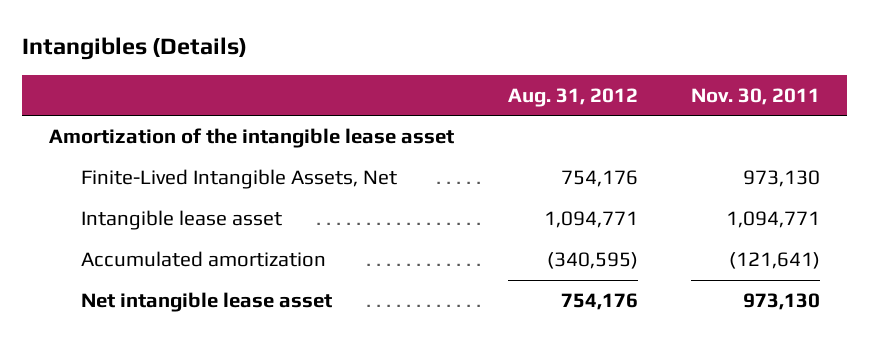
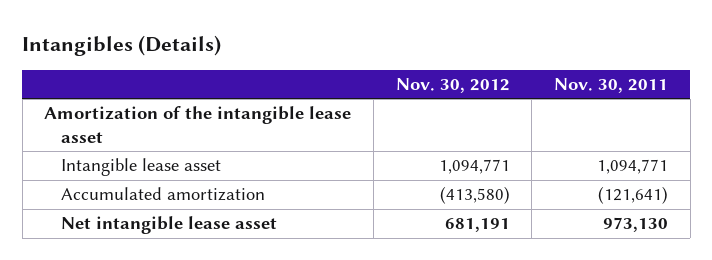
[507,87,638,107] Aug. 31, 2012 -> none
none -> [395,77,510,93] Nov. 30, 2012
[80,169,397,190] Finite-Lived Intangible Assets, Net -> none

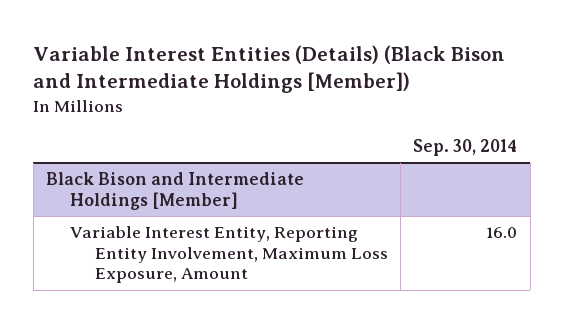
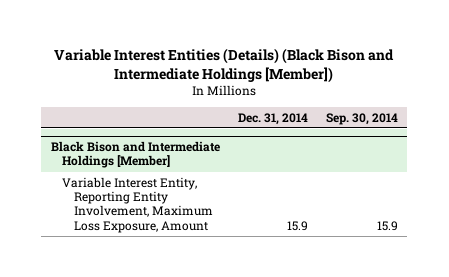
none -> [237,112,308,125] Dec. 31, 2014
[486,227,518,239] 16.0 -> [377,220,399,231] 15.9

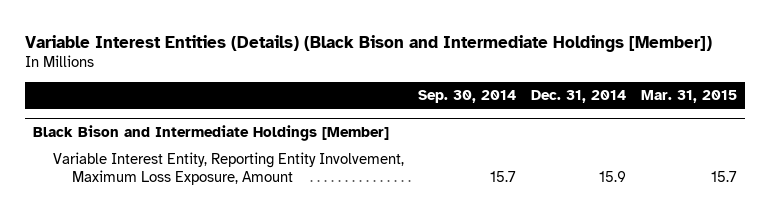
none -> [641,90,738,104] Mar. 31, 2015
[377,220,399,231] 15.9 -> [490,170,517,182] 15.7

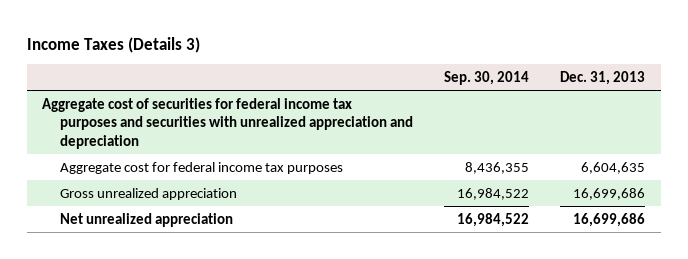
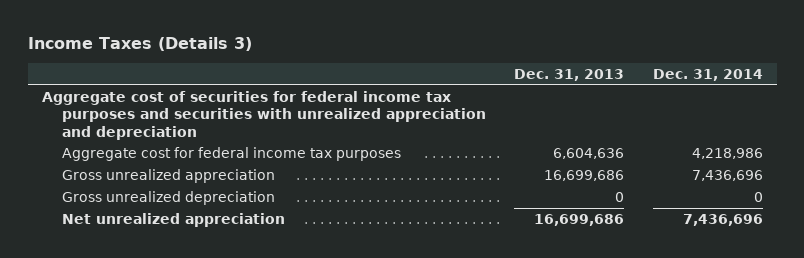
[444,71,530,86] Sep. 30, 2014 -> none
none -> [652,69,763,82] Dec. 31, 2014
[581,161,646,174] 6,604,635 -> [553,147,625,159] 6,604,636
none -> [61,190,275,205] Gross unrealized depreciation

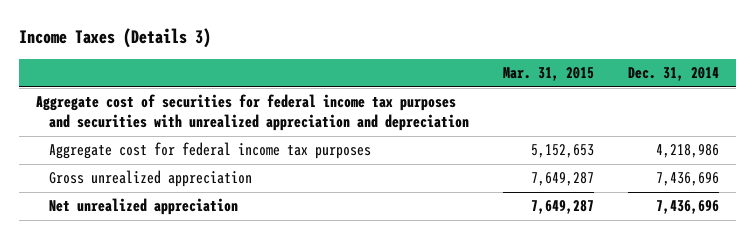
[514,69,625,82] Dec. 31, 2013 -> none
none -> [502,67,594,82] Mar. 31, 2015
[61,190,275,205] Gross unrealized depreciation -> none

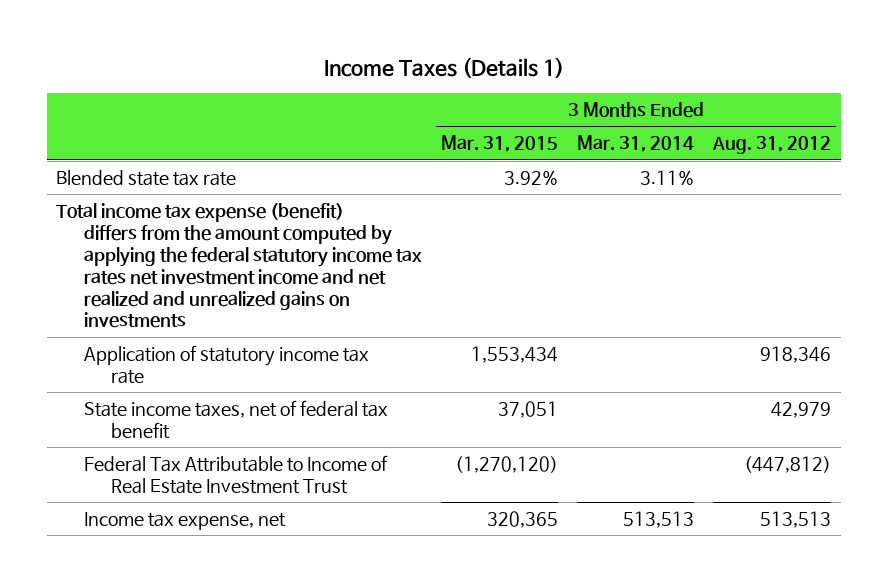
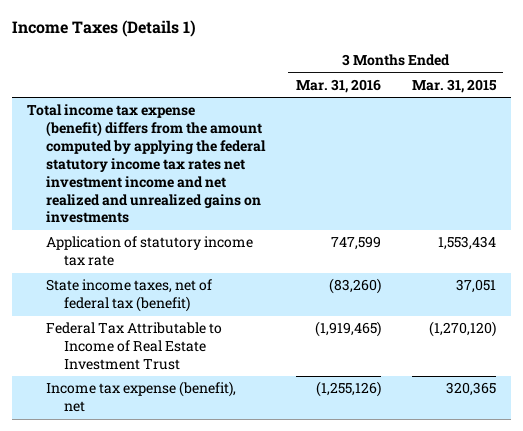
[576,135,694,153] Mar. 31, 2014 -> none
[712,136,832,155] Aug. 31, 2012 -> none
none -> [295,78,381,93] Mar. 31, 2016
[56,170,237,187] Blended state tax rate -> none
[83,400,388,440] State income taxes, net of federal tax benefit -> [45,279,212,313] State income taxes, net of federal tax (benefit)
[83,512,286,531] Income tax expense, net -> [45,381,236,413] Income tax expense (benefit), net

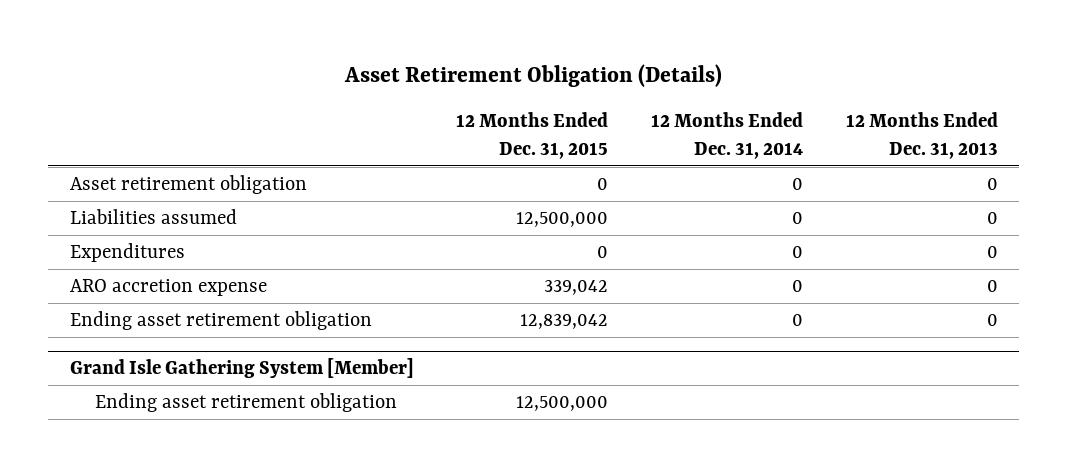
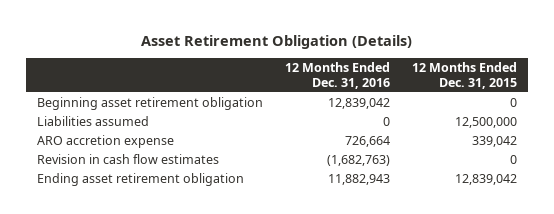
[650,111,803,159] 12 Months Ended Dec. 31, 2014 -> none
[845,111,998,159] 12 Months Ended Dec. 31, 2013 -> none
none -> [285,62,391,89] 12 Months Ended Dec. 31, 2016
[69,175,307,195] Asset retirement obligation -> [37,96,264,110] Beginning asset retirement obligation
[69,243,185,263] Expenditures -> none
none -> [37,153,220,164] Revision in cash flow estimates
[69,358,414,379] Grand Isle Gathering System [Member] -> none
[95,393,398,413] Ending asset retirement obligation -> none

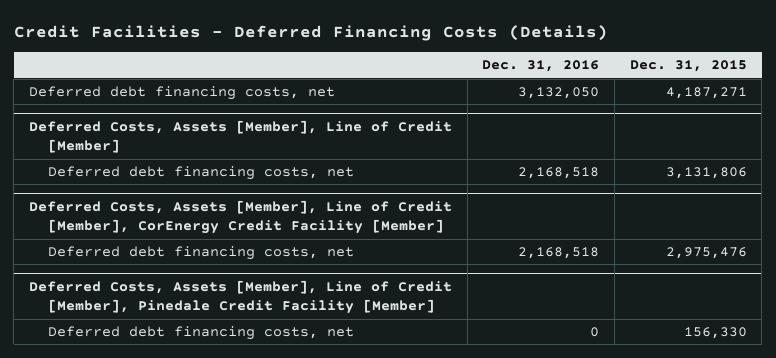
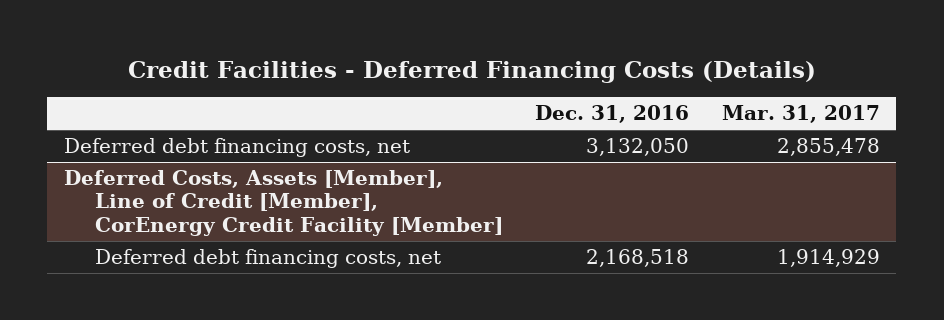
[629,60,747,73] Dec. 31, 2015 -> none
none -> [721,105,880,124] Mar. 31, 2017
[28,119,452,154] Deferred Costs, Assets [Member], Line of Credit [Member] -> none
[47,166,354,181] Deferred debt financing costs, net -> none
[28,279,452,315] Deferred Costs, Assets [Member], Line of Credit [Member], Pinedale Credit Facility [Member] -> none
[47,326,354,341] Deferred debt financing costs, net -> none

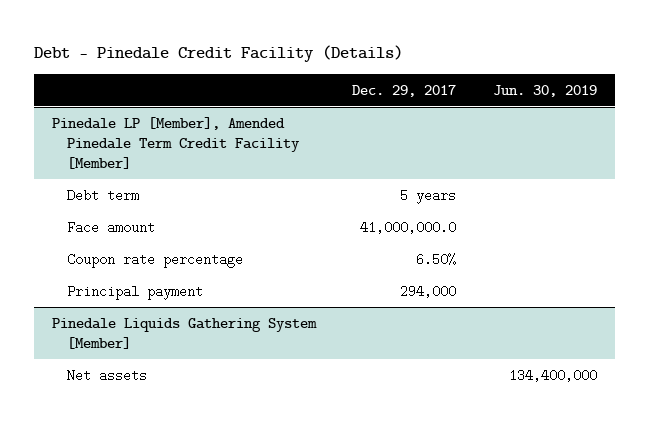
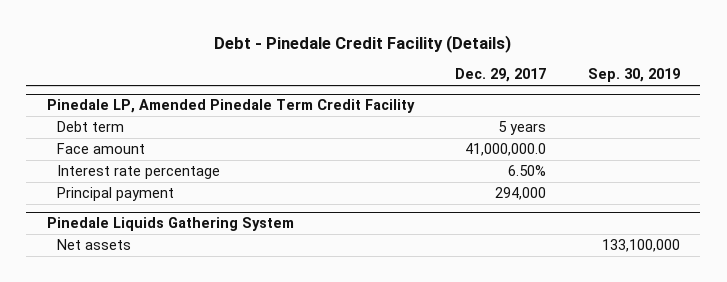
[493,84,598,97] Jun. 30, 2019 -> none
none -> [587,68,680,83] Sep. 30, 2019
[51,116,300,170] Pinedale LP [Member], Amended Pinedale Term Credit Facility [Member] -> [47,99,416,114] Pinedale LP, Amended Pinedale Term Credit Facility
[66,252,243,268] Coupon rate percentage -> [57,165,221,180] Interest rate percentage
[51,317,317,349] Pinedale Liquids Gathering System [Member] -> [47,217,295,232] Pinedale Liquids Gathering System

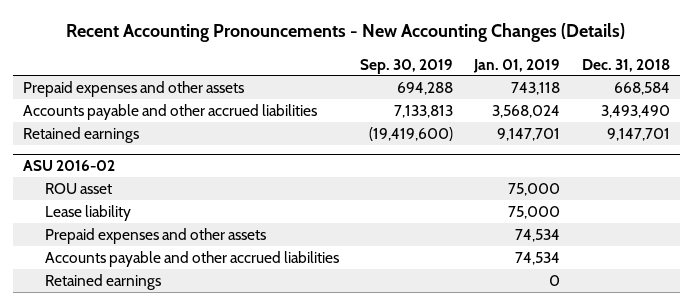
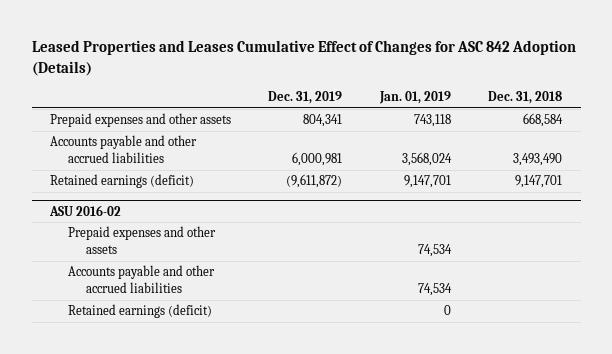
[66,23,626,43] Recent Accounting Pronouncements - New Accounting Changes (Details) -> [31,40,576,76] Leased Properties and Leases Cumulative Effect of Changes for ASC 842 Adoption (Details)
[360,58,454,74] Sep. 30, 2019 -> none
none -> [268,91,343,105] Dec. 31, 2019
[23,126,140,143] Retained earnings -> [50,174,195,189] Retained earnings (deficit)
[45,182,113,194] ROU asset -> none
[45,204,132,221] Lease liability -> none
[45,273,162,290] Retained earnings -> [68,304,213,319] Retained earnings (deficit)

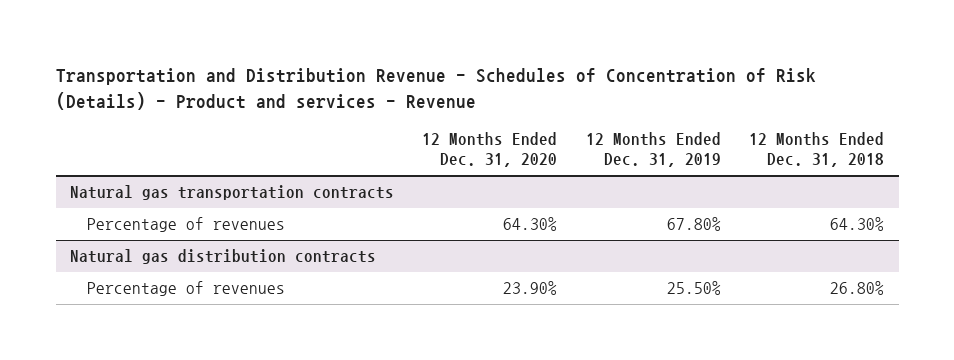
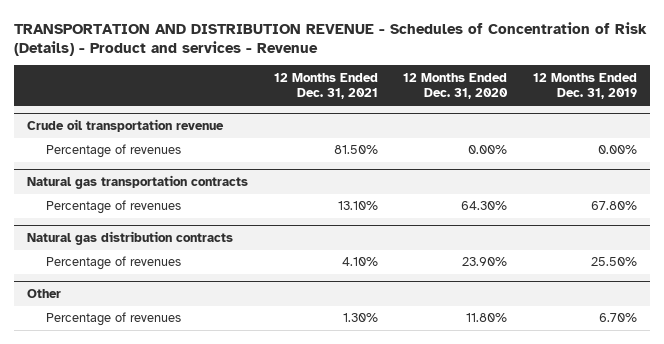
[55,68,816,110] Transportation and Distribution Revenue - Schedules of Concentration of Risk (Details) - Product and services - Revenue -> [14,21,648,56] TRANSPORTATION AND DISTRIBUTION REVENUE - Schedules of Concentration of Risk (Details) - Product and services - Revenue
[749,132,885,168] 12 Months Ended Dec. 31, 2018 -> none
none -> [273,72,378,99] 12 Months Ended Dec. 31, 2021
none -> [27,119,225,133] Crude oil transportation revenue
none -> [46,144,182,159] Percentage of revenues
none -> [27,289,62,299] Other
none -> [46,312,182,327] Percentage of revenues

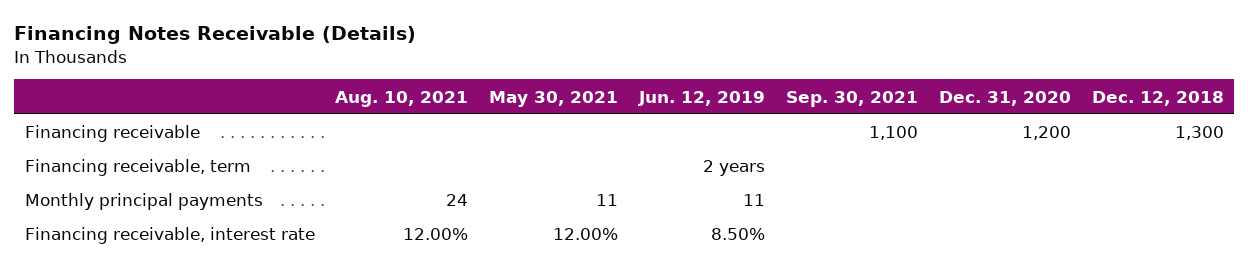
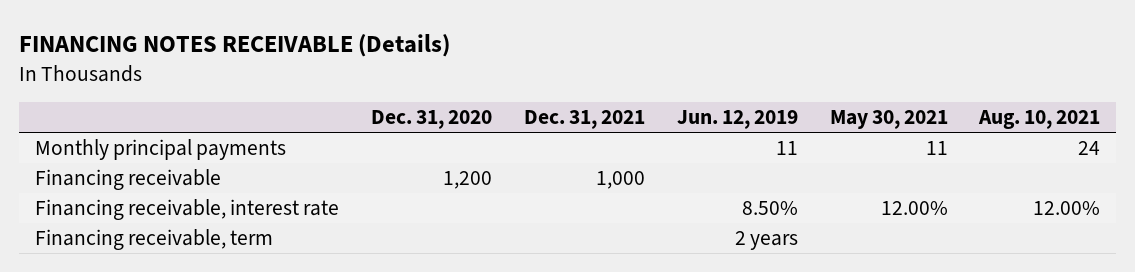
[14,26,417,45] Financing Notes Receivable (Details) -> [18,33,450,57] FINANCING NOTES RECEIVABLE (Details)
[786,90,919,107] Sep. 30, 2021 -> none
[1091,90,1224,106] Dec. 12, 2018 -> none
none -> [523,110,645,130] Dec. 31, 2021
[24,125,200,143] Financing receivable -> [34,169,221,191] Financing receivable
[24,159,251,177] Financing receivable, term -> [34,229,273,251] Financing receivable, term

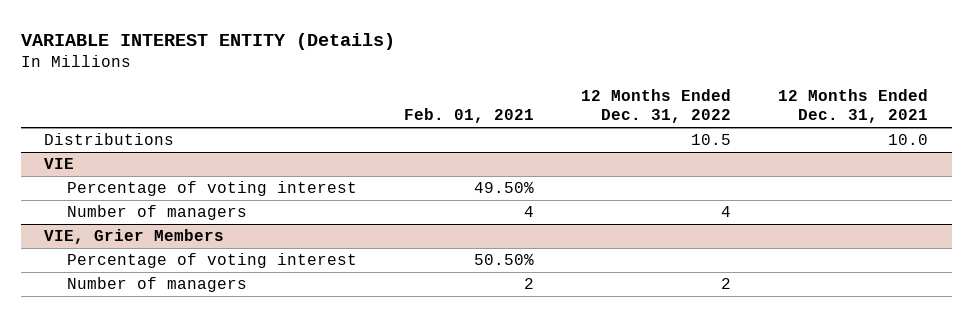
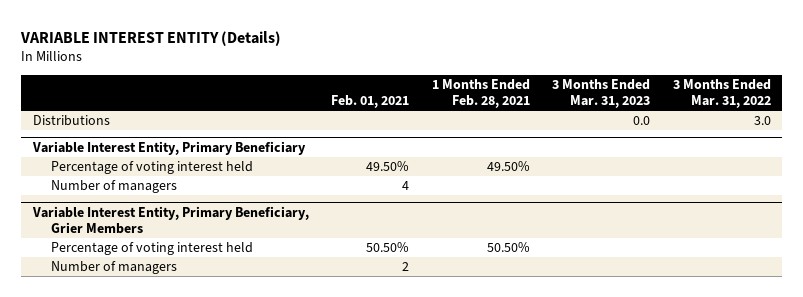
[580,88,731,124] 12 Months Ended Dec. 31, 2022 -> none
[778,88,929,124] 12 Months Ended Dec. 31, 2021 -> none
none -> [431,79,530,109] 1 Months Ended Feb. 28, 2021
none -> [552,79,651,109] 3 Months Ended Mar. 31, 2023
none -> [672,79,771,109] 3 Months Ended Mar. 31, 2022
[44,158,75,170] VIE -> [31,141,306,156] Variable Interest Entity, Primary Beneficiary
[66,181,357,197] Percentage of voting interest -> [50,161,253,175] Percentage of voting interest held
[44,229,225,245] VIE, Grier Members -> none
none -> [31,206,309,235] Variable Interest Entity, Primary Beneficiary, Grier Members
[66,253,357,269] Percentage of voting interest -> [50,242,253,256] Percentage of voting interest held

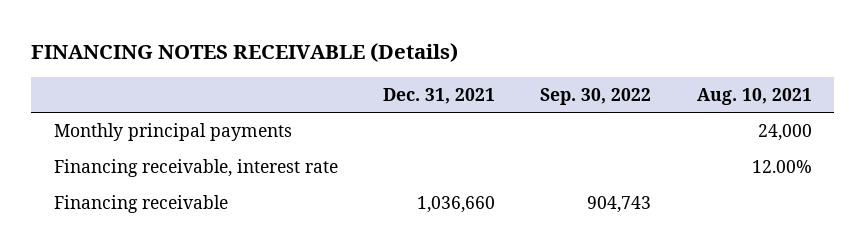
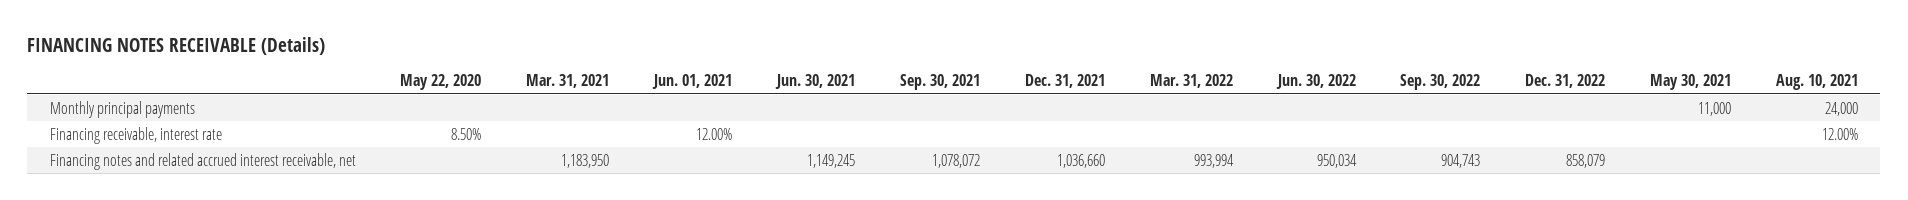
none -> [400,74,482,91] May 22, 2020
none -> [526,74,610,89] Mar. 31, 2021
none -> [652,74,733,90] Jun. 01, 2021
none -> [775,74,856,90] Jun. 30, 2021
none -> [899,74,980,91] Sep. 30, 2021
none -> [1149,74,1233,89] Mar. 31, 2022
none -> [1275,74,1356,90] Jun. 30, 2022
none -> [1525,74,1606,89] Dec. 31, 2022
none -> [1650,74,1732,91] May 30, 2021
[53,195,228,214] Financing receivable -> [49,152,356,170] Financing notes and related accrued interest receivable, net

